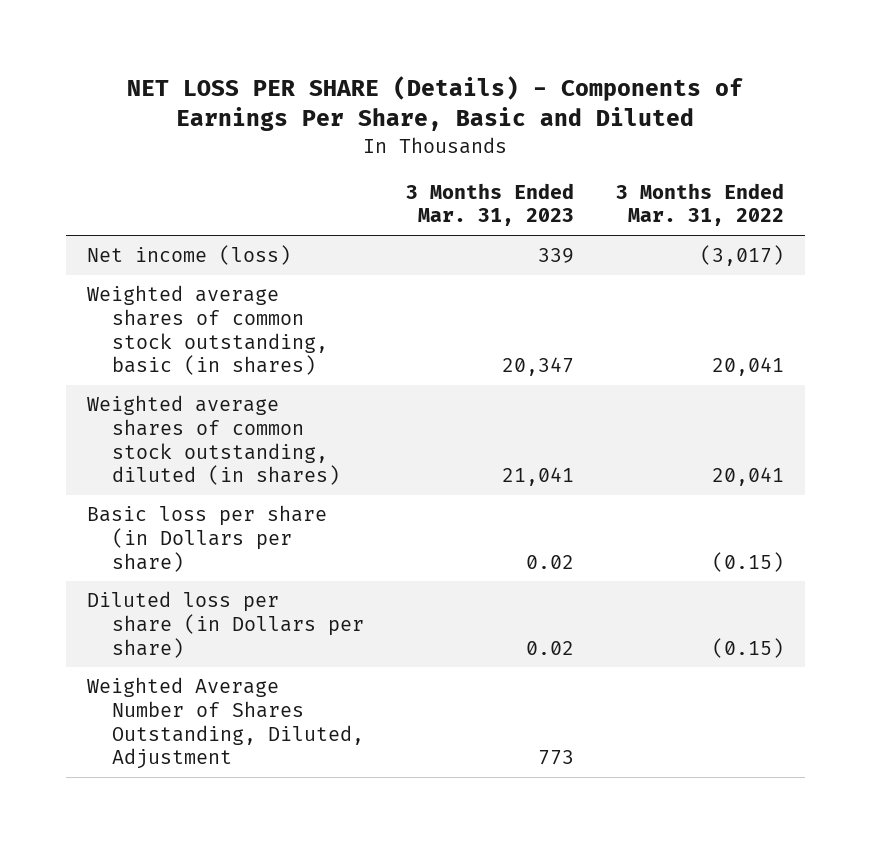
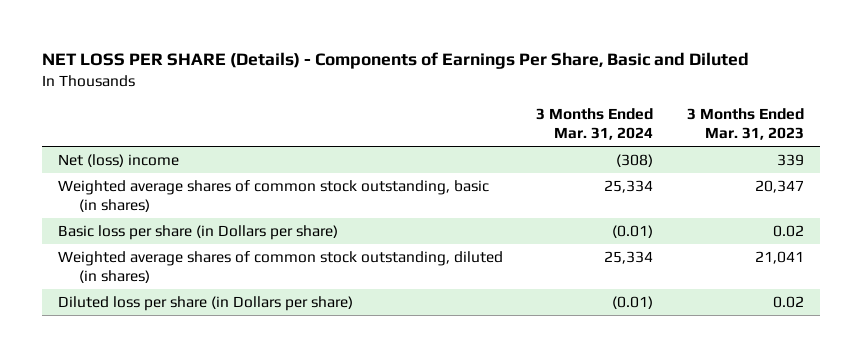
[615,182,784,227] 3 Months Ended Mar. 31, 2022 -> none
none -> [536,108,654,141] 3 Months Ended Mar. 31, 2024
[86,245,291,266] Net income (loss) -> [58,153,180,167] Net (loss) income
[86,395,340,486] Weighted average shares of common stock outstanding, diluted (in shares) -> [58,250,504,283] Weighted average shares of common stock outstanding, diluted (in shares)
[86,677,364,770] Weighted Average Number of Shares Outstanding, Diluted, Adjustment -> none

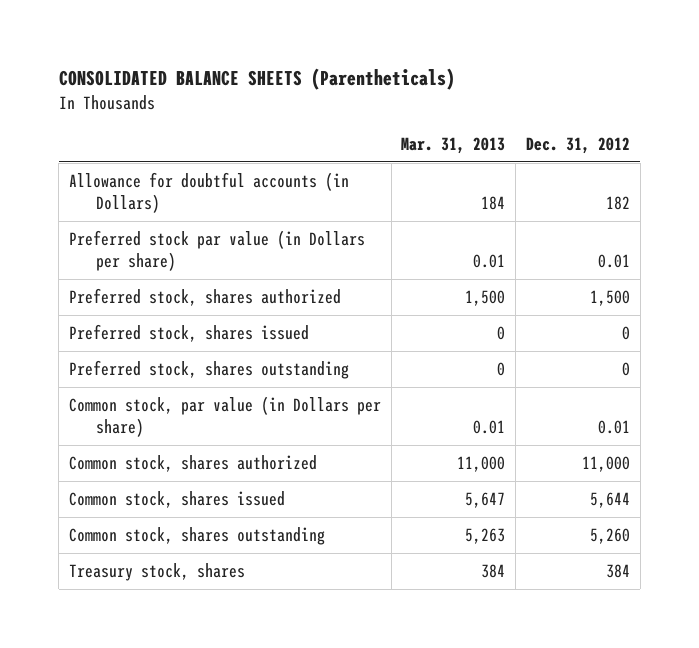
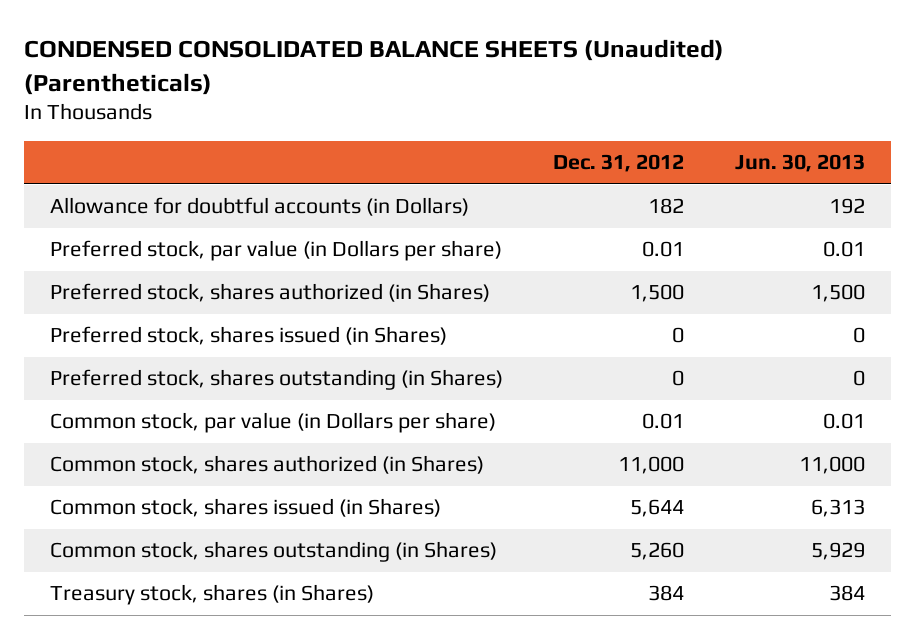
[58,68,455,91] CONSOLIDATED BALANCE SHEETS (Parentheticals) -> [24,39,725,95] CONDENSED CONSOLIDATED BALANCE SHEETS (Unaudited) (Parentheticals)
[401,136,506,154] Mar. 31, 2013 -> none
none -> [735,154,866,173] Jun. 30, 2013
[68,229,365,271] Preferred stock par value (in Dollars per share) -> [49,240,502,262] Preferred stock, par value (in Dollars per share)
[68,287,341,306] Preferred stock, shares authorized -> [49,283,490,303] Preferred stock, shares authorized (in Shares)
[68,323,309,342] Preferred stock, shares issued -> [49,326,447,346] Preferred stock, shares issued (in Shares)
[68,359,349,379] Preferred stock, shares outstanding -> [49,369,503,391] Preferred stock, shares outstanding (in Shares)
[68,454,317,472] Common stock, shares authorized -> [49,455,484,475] Common stock, shares authorized (in Shares)
[68,490,285,508] Common stock, shares issued -> [49,498,441,518] Common stock, shares issued (in Shares)
[68,526,325,545] Common stock, shares outstanding -> [49,541,497,563] Common stock, shares outstanding (in Shares)
[68,562,245,581] Treasury stock, shares -> [49,584,374,606] Treasury stock, shares (in Shares)

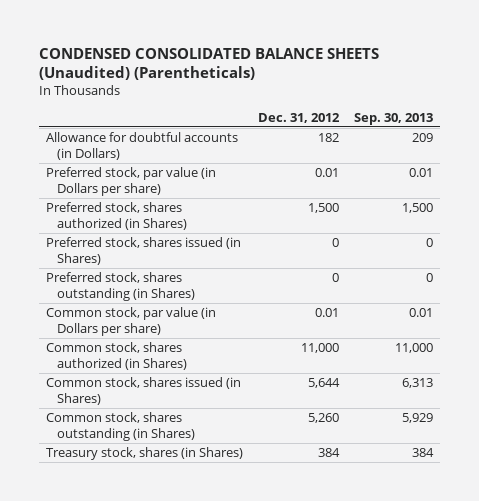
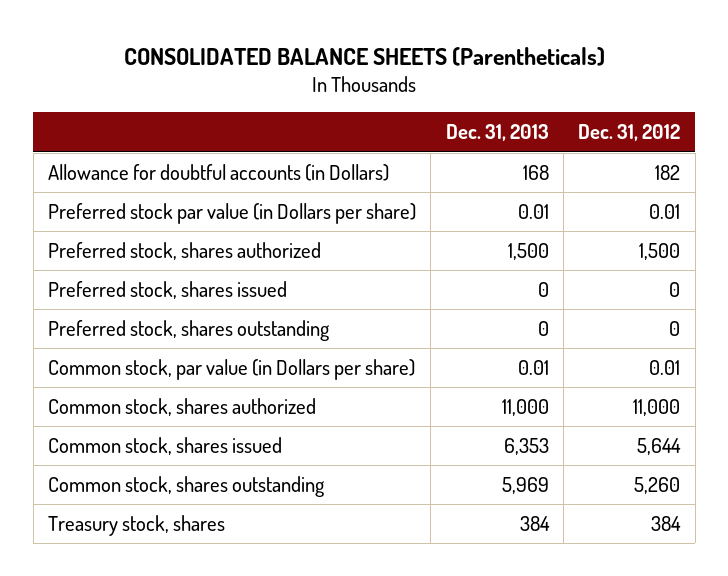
[39,47,380,81] CONDENSED CONSOLIDATED BALANCE SHEETS (Unaudited) (Parentheticals) -> [124,46,606,66] CONSOLIDATED BALANCE SHEETS (Parentheticals)
[353,112,433,125] Sep. 30, 2013 -> none
none -> [445,124,549,142] Dec. 31, 2013
[46,167,217,196] Preferred stock, par value (in Dollars per share) -> [48,202,417,224] Preferred stock par value (in Dollars per share)
[46,202,187,230] Preferred stock, shares authorized (in Shares) -> [48,241,322,260] Preferred stock, shares authorized
[46,237,242,265] Preferred stock, shares issued (in Shares) -> [48,280,288,299] Preferred stock, shares issued
[46,272,195,301] Preferred stock, shares outstanding (in Shares) -> [48,319,331,341] Preferred stock, shares outstanding
[46,342,187,370] Common stock, shares authorized (in Shares) -> [48,397,317,416] Common stock, shares authorized
[46,377,242,405] Common stock, shares issued (in Shares) -> [48,436,283,455] Common stock, shares issued
[46,412,195,441] Common stock, shares outstanding (in Shares) -> [48,475,326,497] Common stock, shares outstanding
[46,447,244,461] Treasury stock, shares (in Shares) -> [48,514,226,536] Treasury stock, shares

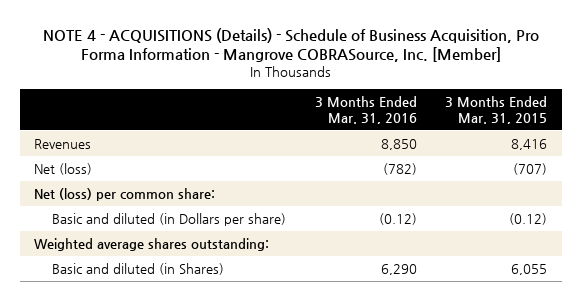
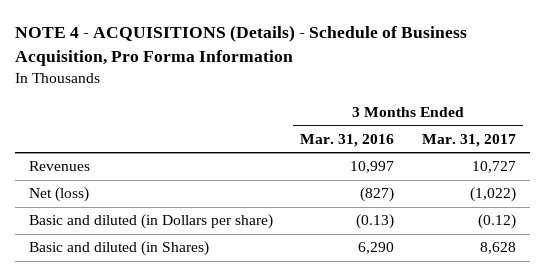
[42,27,539,63] NOTE 4 - ACQUISITIONS (Details) - Schedule of Business Acquisition, Pro Forma Information - Mangrove COBRASource, Inc. [Member] -> [14,25,467,67] NOTE 4 - ACQUISITIONS (Details) - Schedule of Business Acquisition, Pro Forma Information
[445,95,548,124] 3 Months Ended Mar. 31, 2015 -> none
none -> [422,133,517,147] Mar. 31, 2017
[34,187,216,201] Net (loss) per common share: -> none
[34,237,270,251] Weighted average shares outstanding: -> none
[380,138,417,150] 8,850 -> [350,161,395,174] 10,997
[382,162,417,175] (782) -> [360,187,395,203] (827)
[378,212,417,225] (0.12) -> [356,214,395,230] (0.13)

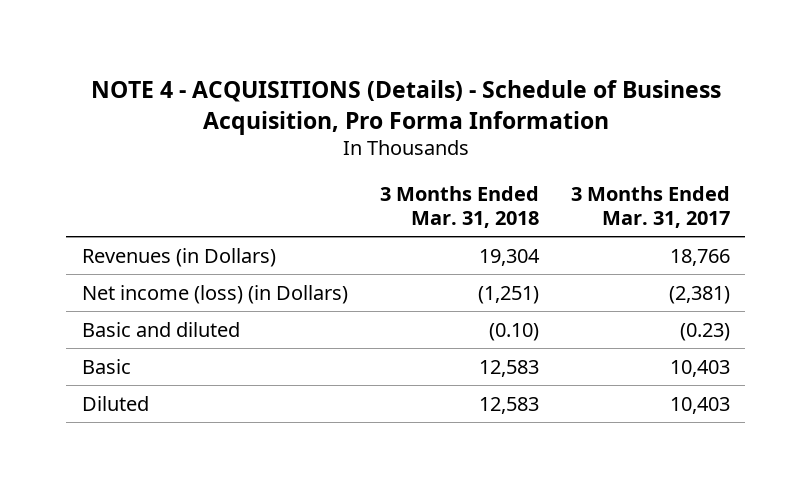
[300,133,395,147] Mar. 31, 2016 -> none
none -> [379,186,539,228] 3 Months Ended Mar. 31, 2018
[28,241,209,257] Basic and diluted (in Shares) -> none
[28,161,90,172] Revenues -> [82,247,277,267] Revenues (in Dollars)
[472,161,517,174] 10,727 -> [669,248,730,266] 18,766
[28,187,89,203] Net (loss) -> [82,284,349,304] Net income (loss) (in Dollars)
[470,187,517,203] (1,022) -> [668,285,730,304] (2,381)
[28,214,273,230] Basic and diluted (in Dollars per share) -> [82,321,241,337] Basic and diluted
[478,214,517,230] (0.12) -> [679,322,730,341] (0.23)
none -> [82,358,132,374] Basic
none -> [82,395,150,411] Diluted

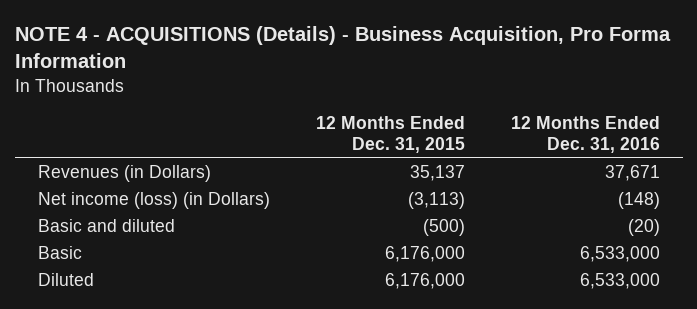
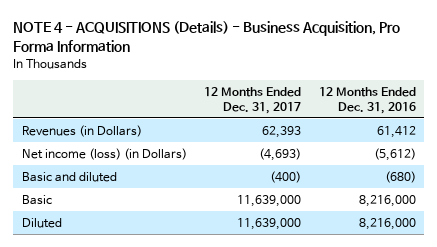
[315,115,465,154] 12 Months Ended Dec. 31, 2015 -> none
none -> [204,86,302,114] 12 Months Ended Dec. 31, 2017
[604,165,660,182] 37,671 -> [376,125,416,138] 61,412
[617,192,660,210] (148) -> [373,147,416,161] (5,612)
[627,219,660,237] (20) -> [384,170,416,183] (680)
[579,246,660,263] 6,533,000 -> [358,194,416,207] 8,216,000
[579,273,660,290] 6,533,000 -> [358,217,416,230] 8,216,000

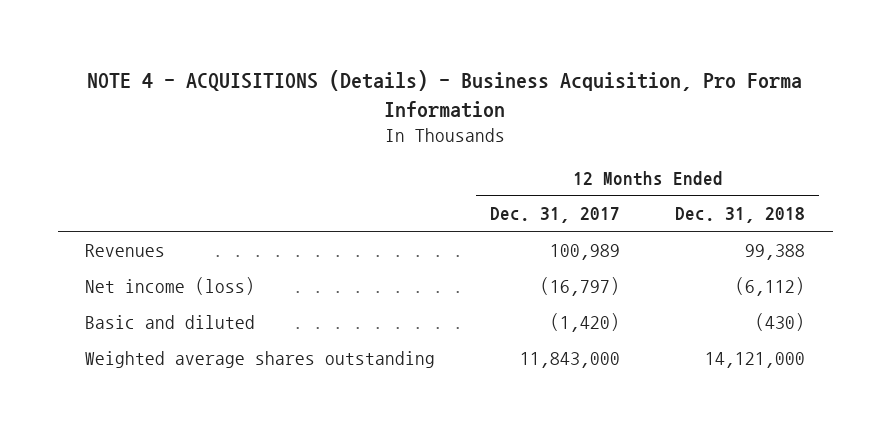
[318,86,416,114] 12 Months Ended Dec. 31, 2016 -> none
none -> [675,207,806,224] Dec. 31, 2018
[21,194,52,205] Basic -> none
[21,217,62,228] Diluted -> none
[21,124,142,137] Revenues (in Dollars) -> [85,243,166,257] Revenues
[262,125,302,138] 62,393 -> [550,243,621,260] 100,989
[21,147,187,160] Net income (loss) (in Dollars) -> [85,276,256,295] Net income (loss)
[259,147,302,161] (4,693) -> [540,276,621,296] (16,797)
[270,170,302,183] (400) -> [550,312,621,332] (1,420)
none -> [85,350,436,368] Weighted average shares outstanding

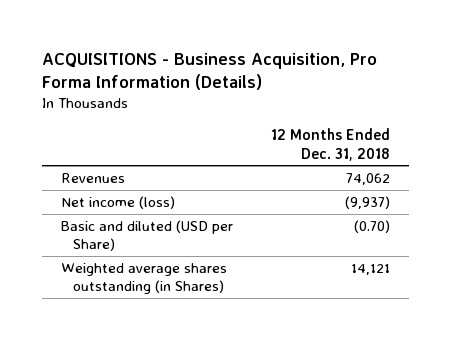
[87,69,803,118] NOTE 4 - ACQUISITIONS (Details) - Business Acquisition, Pro Forma Information -> [41,52,377,91] ACQUISITIONS - Business Acquisition, Pro Forma Information (Details)
[490,207,621,224] Dec. 31, 2017 -> none
[745,243,806,260] 99,388 -> [346,172,391,185] 74,062
[735,276,806,296] (6,112) -> [345,195,391,209] (9,937)
[85,314,256,329] Basic and diluted -> [60,219,233,252] Basic and diluted (USD per Share)
[755,312,806,331] (430) -> [354,219,391,233] (0.70)
[85,350,436,368] Weighted average shares outstanding -> [60,262,227,295] Weighted average shares outstanding (in Shares)
[705,351,806,368] 14,121,000 -> [351,263,391,275] 14,121

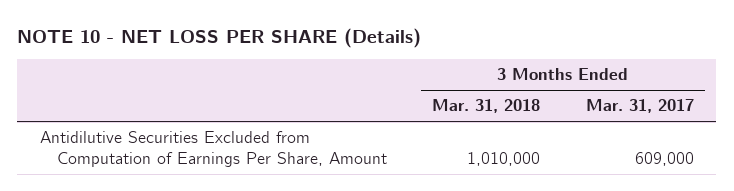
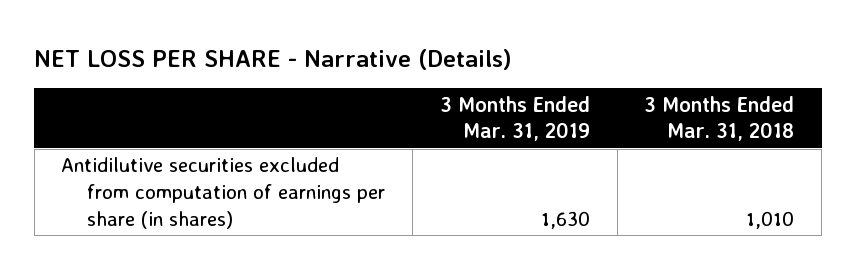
[17,27,422,48] NOTE 10 - NET LOSS PER SHARE (Details) -> [34,48,513,70] NET LOSS PER SHARE - Narrative (Details)
[585,99,694,114] Mar. 31, 2017 -> none
none -> [439,95,590,142] 3 Months Ended Mar. 31, 2019
[40,131,388,168] Antidilutive Securities Excluded from Computation of Earnings Per Share, Amount -> [61,157,386,230] Antidilutive securities excluded from computation of earnings per share (in shares)
[467,152,541,167] 1,010,000 -> [746,211,795,230] 1,010

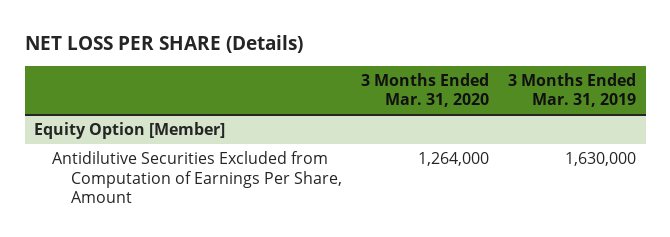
[34,48,513,70] NET LOSS PER SHARE - Narrative (Details) -> [24,34,303,53] NET LOSS PER SHARE (Details)
[644,95,795,142] 3 Months Ended Mar. 31, 2018 -> none
none -> [360,73,489,108] 3 Months Ended Mar. 31, 2020
none -> [34,122,226,140] Equity Option [Member]
[61,157,386,230] Antidilutive securities excluded from computation of earnings per share (in shares) -> [52,151,342,203] Antidilutive Securities Excluded from Computation of Earnings Per Share, Amount
[540,211,590,230] 1,630 -> [565,152,637,167] 1,630,000

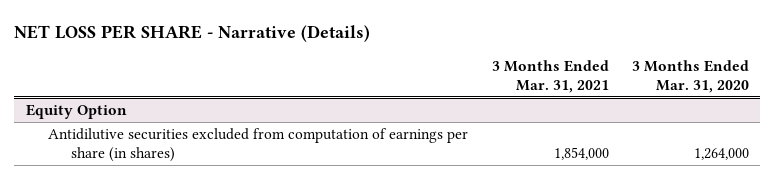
[24,34,303,53] NET LOSS PER SHARE (Details) -> [14,25,371,43] NET LOSS PER SHARE - Narrative (Details)
[508,73,637,108] 3 Months Ended Mar. 31, 2019 -> none
none -> [491,59,609,94] 3 Months Ended Mar. 31, 2021
[34,122,226,140] Equity Option [Member] -> [25,103,127,119] Equity Option
[52,151,342,203] Antidilutive Securities Excluded from Computation of Earnings Per Share, Amount -> [48,127,469,163] Antidilutive securities excluded from computation of earnings per share (in shares)

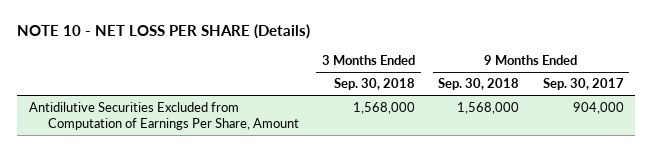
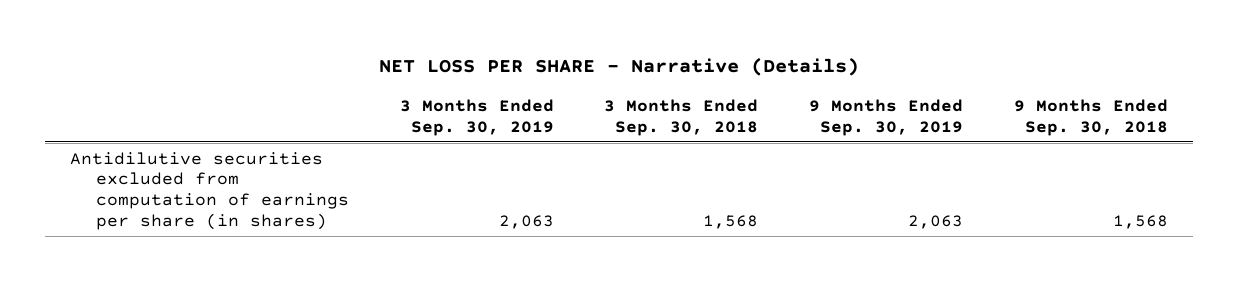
[16,24,310,40] NOTE 10 - NET LOSS PER SHARE (Details) -> [379,58,860,77] NET LOSS PER SHARE - Narrative (Details)
[542,78,624,91] Sep. 30, 2017 -> none
none -> [399,98,554,136] 3 Months Ended Sep. 30, 2019
none -> [809,98,964,136] 9 Months Ended Sep. 30, 2019
[28,102,299,131] Antidilutive Securities Excluded from Computation of Earnings Per Share, Amount -> [70,151,349,230] Antidilutive securities excluded from computation of earnings per share (in shares)
[353,102,416,115] 1,568,000 -> [703,214,759,229] 1,568
[457,102,520,115] 1,568,000 -> [1112,214,1168,229] 1,568

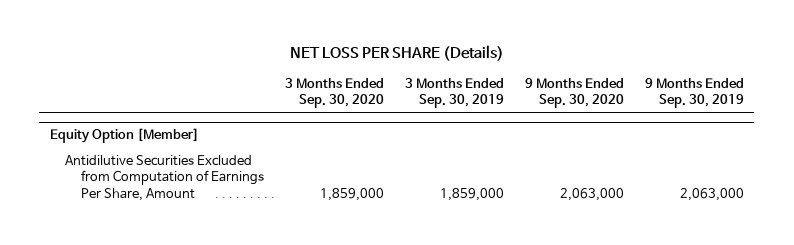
[379,58,860,77] NET LOSS PER SHARE - Narrative (Details) -> [289,45,504,62] NET LOSS PER SHARE (Details)
[604,98,759,136] 3 Months Ended Sep. 30, 2018 -> none
[1013,98,1168,136] 9 Months Ended Sep. 30, 2018 -> none
none -> [285,78,385,109] 3 Months Ended Sep. 30, 2020
none -> [524,78,624,109] 9 Months Ended Sep. 30, 2020
none -> [49,128,199,144] Equity Option [Member]
[70,151,349,230] Antidilutive securities excluded from computation of earnings per share (in shares) -> [65,155,265,201] Antidilutive Securities Excluded from Computation of Earnings Per Share, Amount
[498,214,554,229] 2,063 -> [440,187,505,201] 1,859,000
[908,214,964,229] 2,063 -> [679,187,744,201] 2,063,000

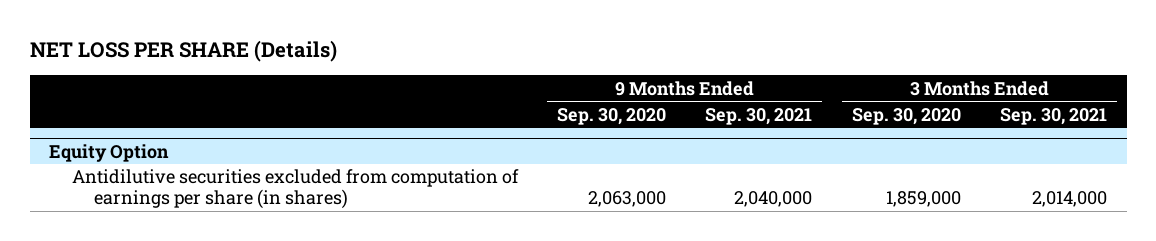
[405,78,505,109] 3 Months Ended Sep. 30, 2019 -> none
[644,78,744,109] 9 Months Ended Sep. 30, 2019 -> none
none -> [705,107,813,125] Sep. 30, 2021
none -> [1000,107,1108,125] Sep. 30, 2021
[49,128,199,144] Equity Option [Member] -> [49,143,170,162] Equity Option
[65,155,265,201] Antidilutive Securities Excluded from Computation of Earnings Per Share, Amount -> [71,169,519,210] Antidilutive securities excluded from computation of earnings per share (in shares)

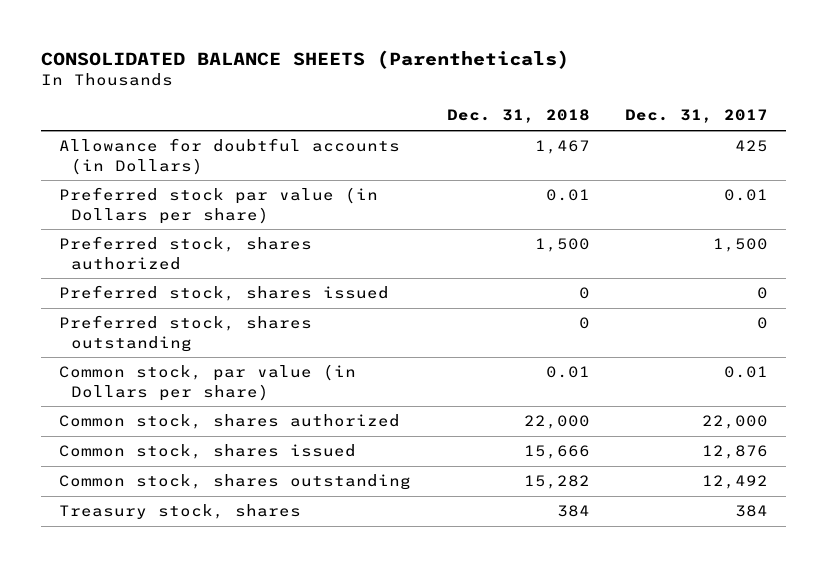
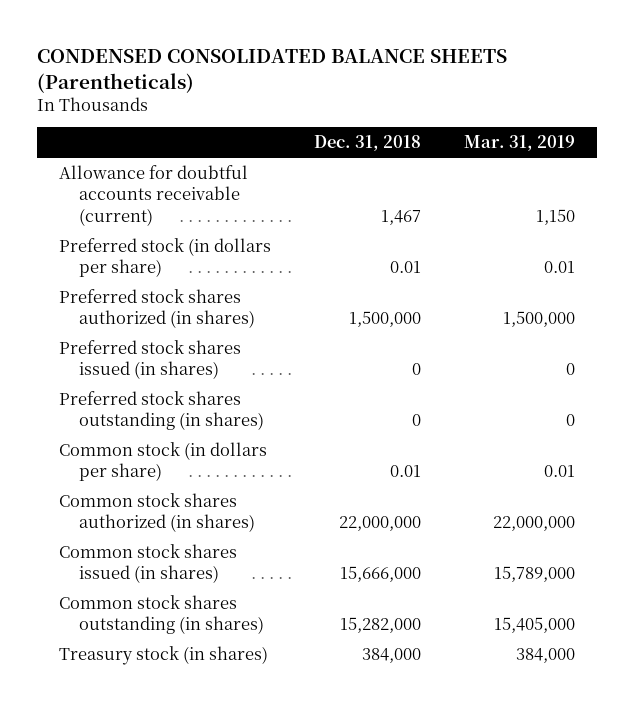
[41,49,570,69] CONSOLIDATED BALANCE SHEETS (Parentheticals) -> [37,48,508,93] CONDENSED CONSOLIDATED BALANCE SHEETS (Parentheticals)
[625,109,769,124] Dec. 31, 2017 -> none
none -> [464,135,576,152] Mar. 31, 2019
[59,138,401,175] Allowance for doubtful accounts (in Dollars) -> [58,164,248,226] Allowance for doubtful accounts receivable (current)
[59,187,379,224] Preferred stock par value (in Dollars per share) -> [58,237,271,278] Preferred stock (in dollars per share)
[59,236,313,270] Preferred stock, shares authorized -> [58,288,255,329] Preferred stock shares authorized (in shares)
[534,238,590,253] 1,500 -> [349,311,422,328] 1,500,000
[59,285,390,302] Preferred stock, shares issued -> [58,339,241,380] Preferred stock shares issued (in shares)
[59,315,313,352] Preferred stock, shares outstanding -> [58,390,264,431] Preferred stock shares outstanding (in shares)
[59,364,357,401] Common stock, par value (in Dollars per share) -> [58,441,267,482] Common stock (in dollars per share)
[59,414,401,430] Common stock, shares authorized -> [58,492,255,533] Common stock shares authorized (in shares)
[523,415,590,430] 22,000 -> [339,516,422,532] 22,000,000
[59,444,357,460] Common stock, shares issued -> [58,543,237,584] Common stock shares issued (in shares)
[523,445,590,460] 15,666 -> [340,566,422,583] 15,666,000
[59,474,412,491] Common stock, shares outstanding -> [58,594,264,635] Common stock shares outstanding (in shares)
[523,475,590,490] 15,282 -> [340,617,422,634] 15,282,000
[59,504,302,520] Treasury stock, shares -> [58,645,268,665] Treasury stock (in shares)
[556,505,590,518] 384 -> [362,647,422,663] 384,000

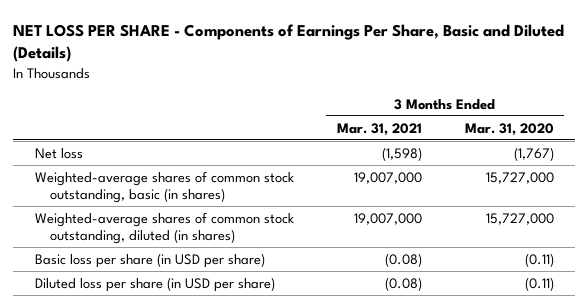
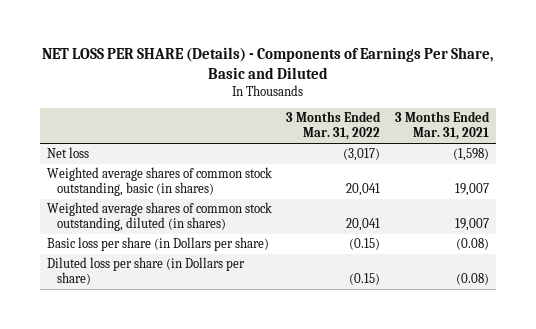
[13,23,565,63] NET LOSS PER SHARE - Components of Earnings Per Share, Basic and Diluted (Details) -> [41,47,493,79] NET LOSS PER SHARE (Details) - Components of Earnings Per Share, Basic and Diluted
[464,122,554,136] Mar. 31, 2020 -> none
none -> [286,111,382,141] 3 Months Ended Mar. 31, 2022
[34,170,294,203] Weighted-average shares of common stock outstanding, basic (in shares) -> [46,167,272,197] Weighted average shares of common stock outstanding, basic (in shares)
[353,171,422,184] 19,007,000 -> [454,183,489,197] 19,007
[34,211,294,244] Weighted-average shares of common stock outstanding, diluted (in shares) -> [46,202,272,232] Weighted average shares of common stock outstanding, diluted (in shares)
[353,212,422,225] 19,007,000 -> [454,218,489,232] 19,007
[34,252,265,268] Basic loss per share (in USD per share) -> [46,237,269,252] Basic loss per share (in Dollars per share)
[34,276,275,292] Diluted loss per share (in USD per share) -> [46,257,245,286] Diluted loss per share (in Dollars per share)

